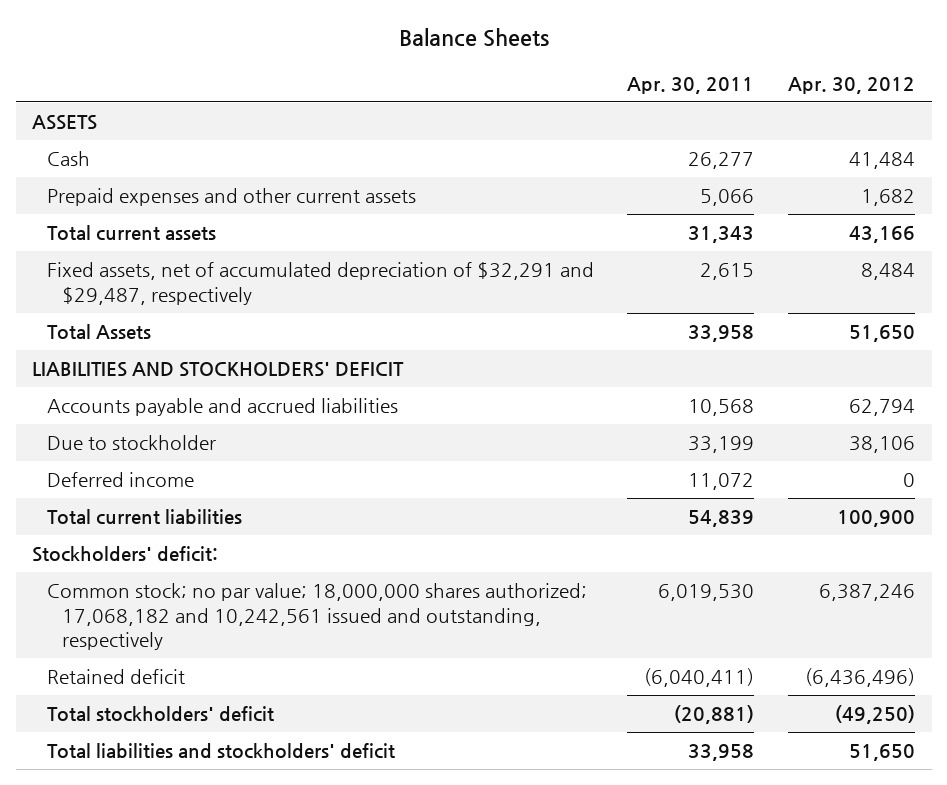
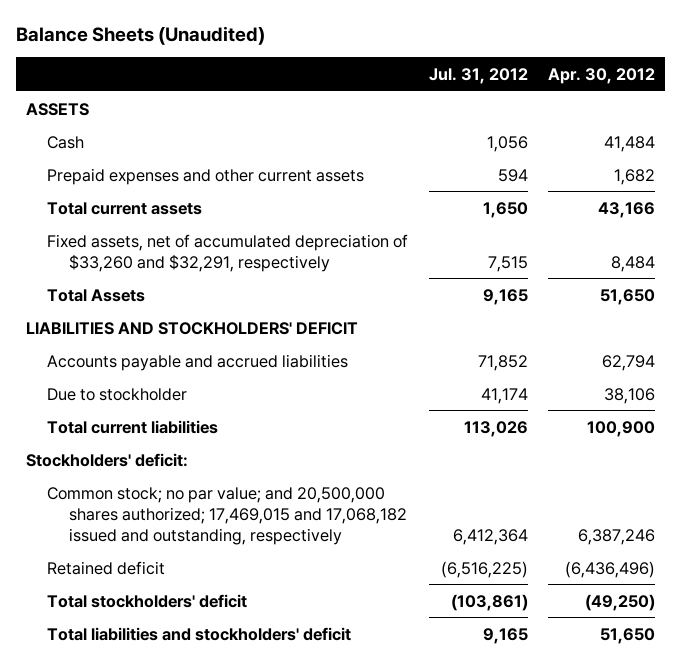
[398,28,549,48] Balance Sheets -> [15,26,265,46] Balance Sheets (Unaudited)
[627,76,755,94] Apr. 30, 2011 -> none
none -> [428,67,528,84] Jul. 31, 2012
[47,262,595,305] Fixed assets, net of accumulated depreciation of $32,291 and $29,487, respectively -> [47,233,409,272] Fixed assets, net of accumulated depreciation of $33,260 and $32,291, respectively
[47,472,195,488] Deferred income -> none
[47,583,588,651] Common stock; no par value; 18,000,000 shares authorized; 17,068,182 and 10,242,561 issued and outstanding, respectively -> [47,486,408,545] Common stock; no par value; and 20,500,000 shares authorized; 17,469,015 and 17,068,182 issued and outstanding, respectively

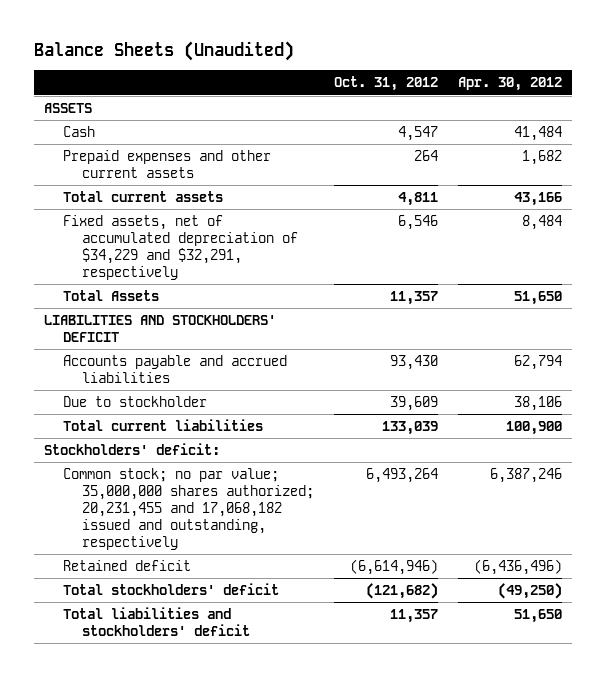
[428,67,528,84] Jul. 31, 2012 -> none
none -> [333,76,438,92] Oct. 31, 2012
[47,233,409,272] Fixed assets, net of accumulated depreciation of $33,260 and $32,291, respectively -> [62,215,298,280] Fixed assets, net of accumulated depreciation of $34,229 and $32,291, respectively
[47,486,408,545] Common stock; no par value; and 20,500,000 shares authorized; 17,469,015 and 17,068,182 issued and outstanding, respectively -> [62,468,314,550] Common stock; no par value; 35,000,000 shares authorized; 20,231,455 and 17,068,182 issued and outstanding, respectively

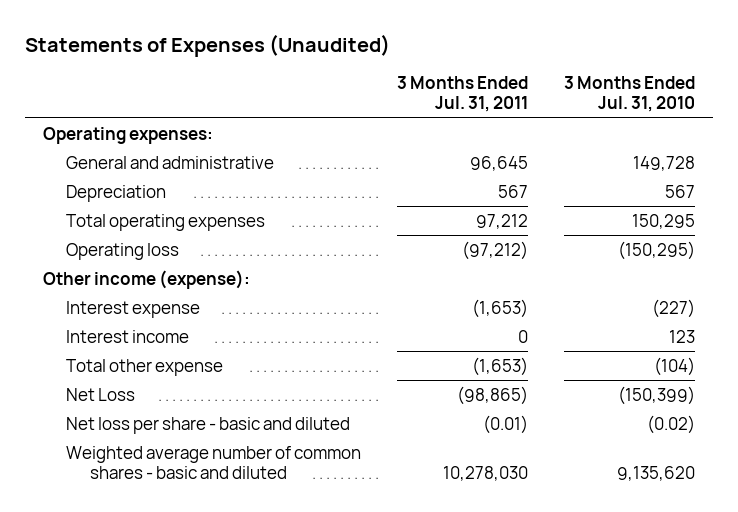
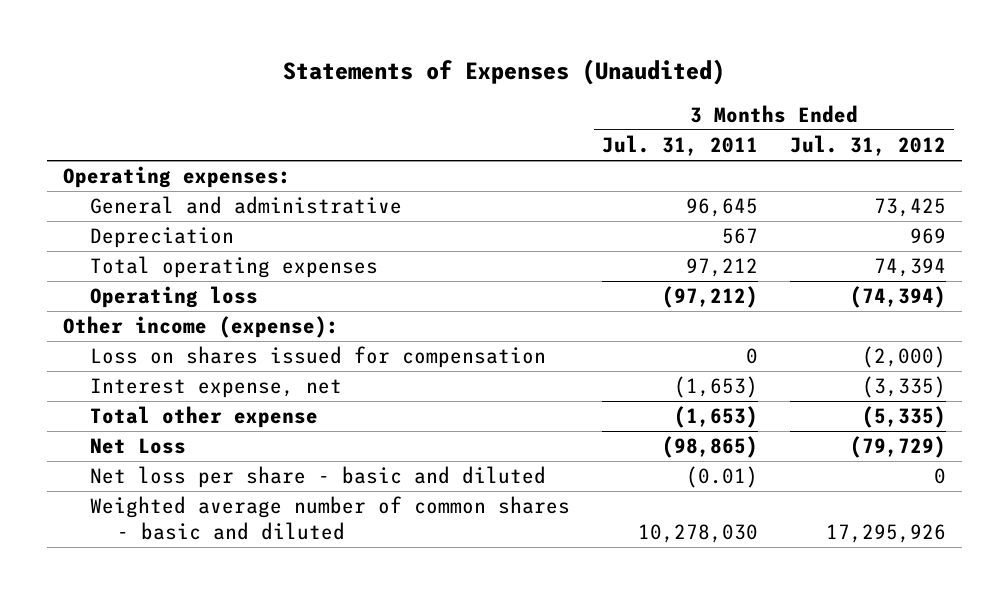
[564,76,696,113] 3 Months Ended Jul. 31, 2010 -> none
none -> [789,135,946,157] Jul. 31, 2012
[66,329,190,343] Interest income -> none
none -> [89,346,546,369] Loss on shares issued for compensation
[66,300,201,318] Interest expense -> [89,378,342,399] Interest expense, net

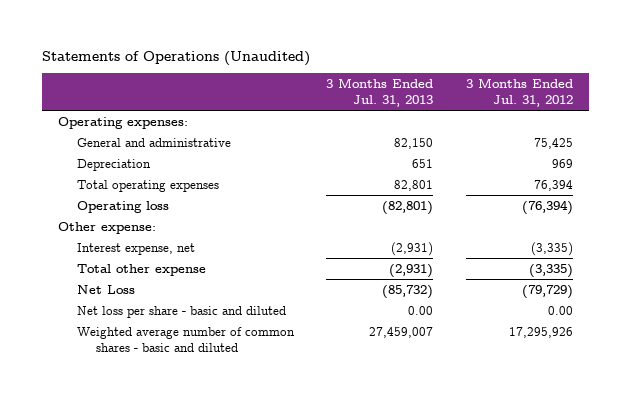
[283,58,726,85] Statements of Expenses (Unaudited) -> [41,50,310,66] Statements of Operations (Unaudited)
[601,135,758,157] Jul. 31, 2011 -> none
none -> [326,77,434,107] 3 Months Ended Jul. 31, 2013
[873,198,946,218] 73,425 -> [533,137,573,149] 75,425
[89,346,546,369] Loss on shares issued for compensation -> none
[873,258,946,278] 74,394 -> [533,179,573,191] 76,394
[849,286,946,309] (74,394) -> [521,199,573,215] (76,394)
[62,316,339,339] Other income (expense): -> [57,221,156,234] Other expense:
[861,406,946,429] (5,335) -> [528,263,573,278] (3,335)
[933,468,946,485] 0 -> [547,305,573,315] 0.00

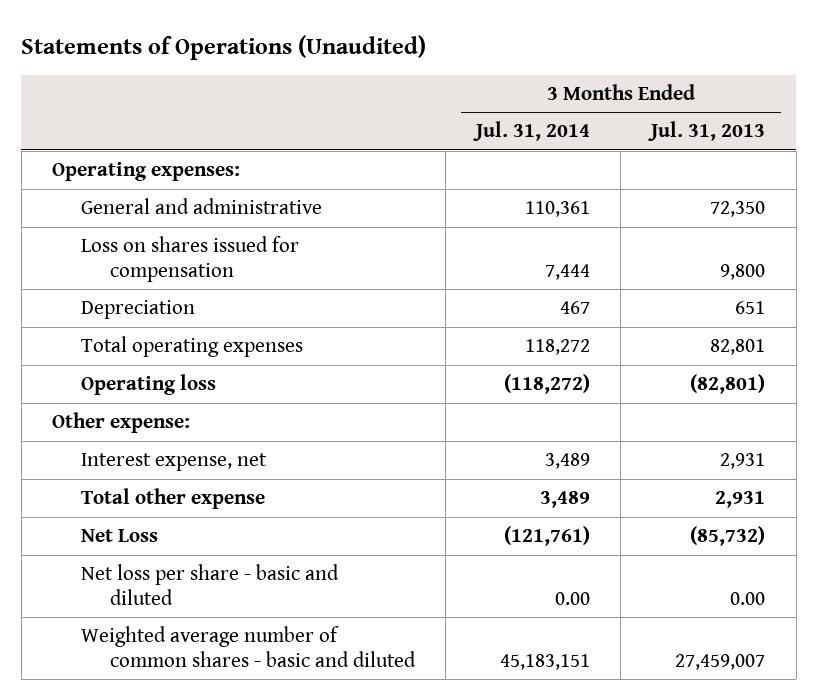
[465,77,573,107] 3 Months Ended Jul. 31, 2012 -> none
none -> [473,121,591,142] Jul. 31, 2014
[394,137,434,149] 82,150 -> [710,201,766,218] 72,350
none -> [80,236,299,282] Loss on shares issued for compensation
[391,241,434,256] (2,931) -> [720,453,766,470] 2,931
[389,263,434,278] (2,931) -> [715,491,766,509] 2,931

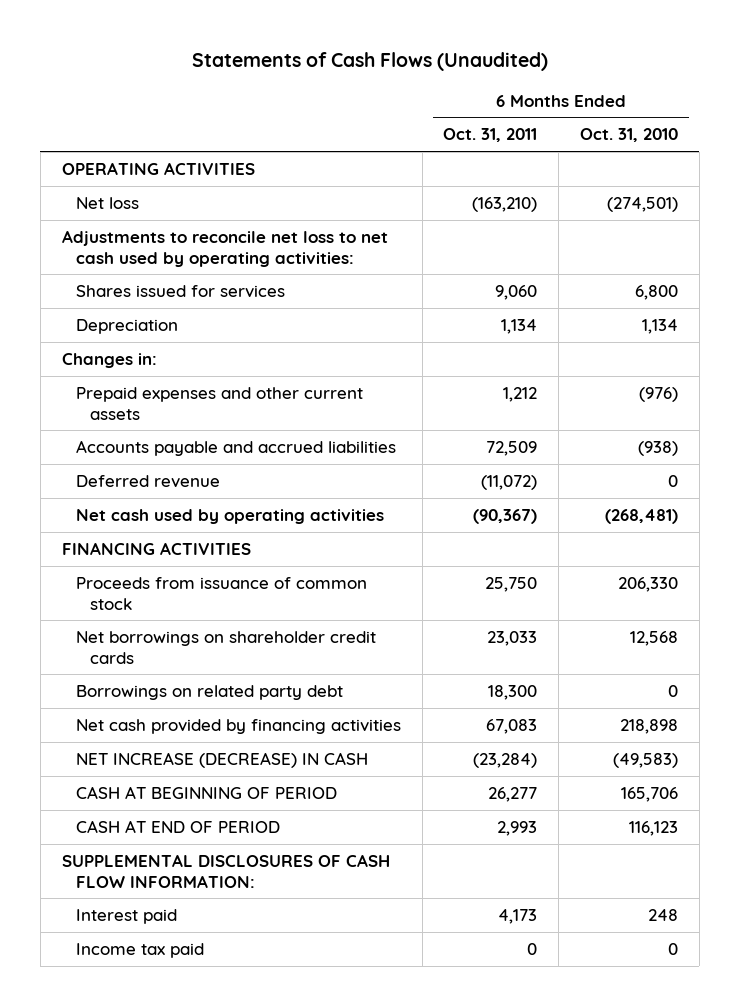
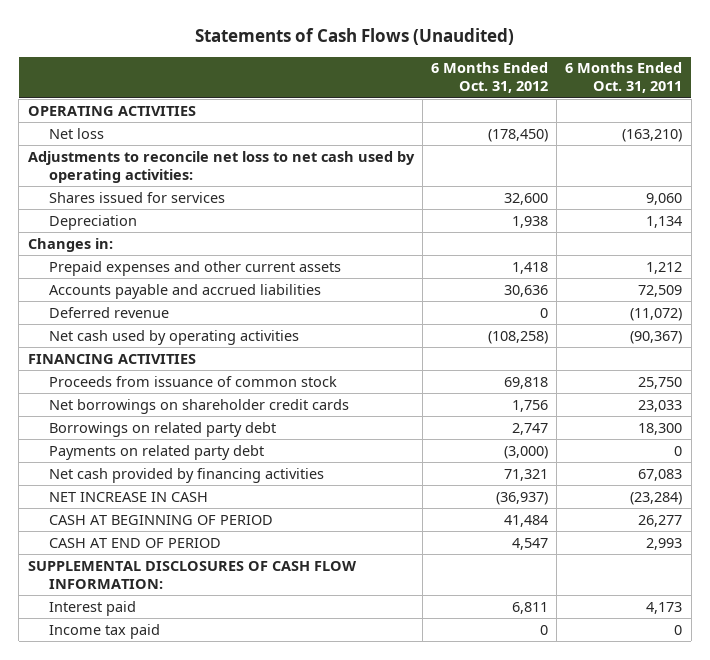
[579,128,678,143] Oct. 31, 2010 -> none
none -> [430,62,548,94] 6 Months Ended Oct. 31, 2012
none -> [49,444,265,460] Payments on related party debt
[75,751,368,768] NET INCREASE (DECREASE) IN CASH -> [49,491,209,502] NET INCREASE IN CASH

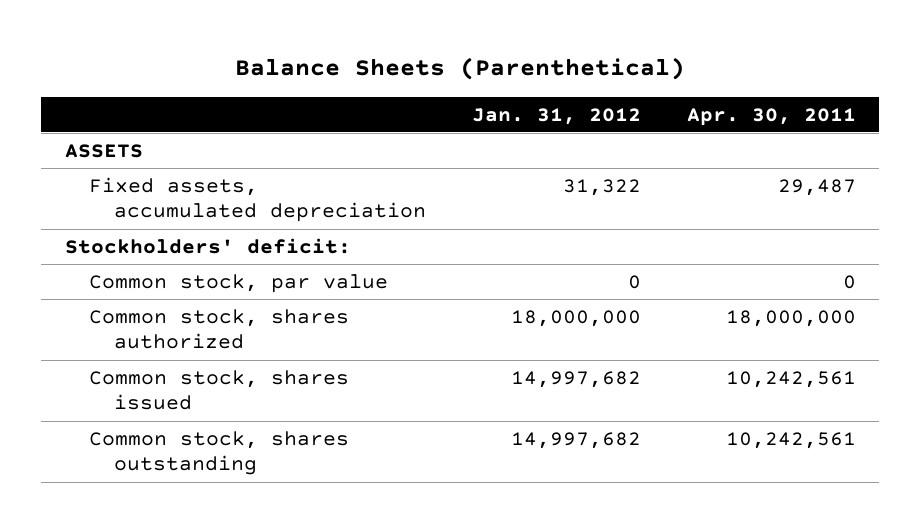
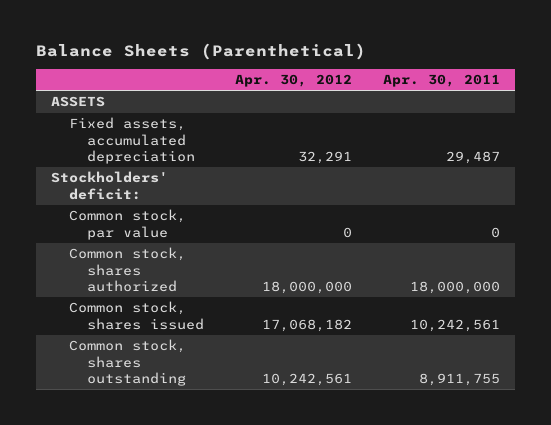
[471,107,641,125] Jan. 31, 2012 -> none
none -> [234,74,352,88] Apr. 30, 2012
[725,431,856,449] 10,242,561 -> [418,373,500,387] 8,911,755

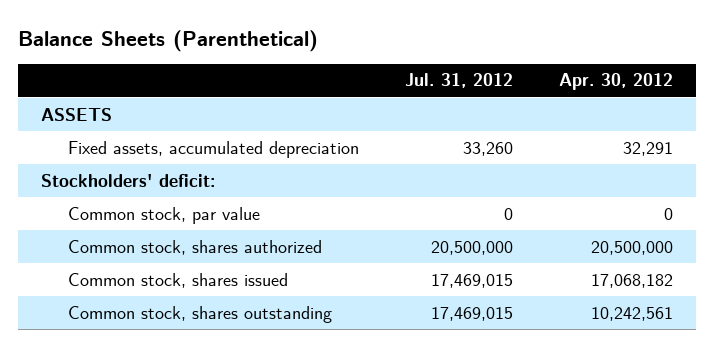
[382,74,500,88] Apr. 30, 2011 -> none
none -> [404,73,513,89] Jul. 31, 2012
[261,281,352,295] 18,000,000 -> [591,240,674,255] 20,500,000

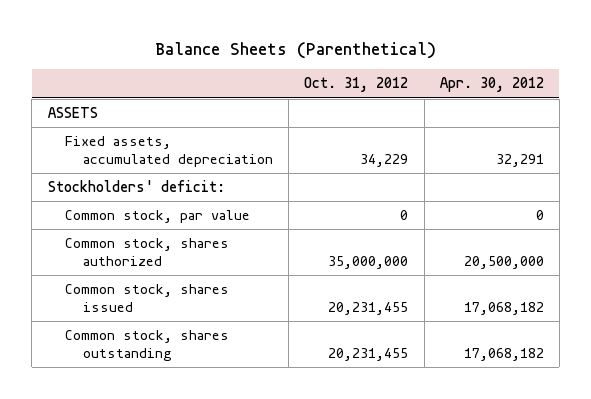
[404,73,513,89] Jul. 31, 2012 -> none
none -> [304,77,409,93] Oct. 31, 2012
[591,306,674,321] 10,242,561 -> [463,347,544,361] 17,068,182

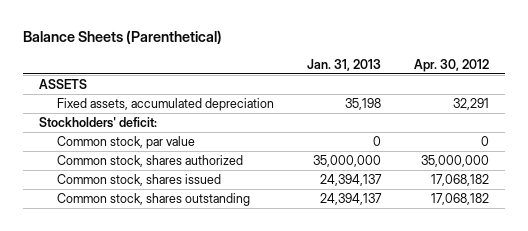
[304,77,409,93] Oct. 31, 2012 -> none
none -> [306,58,381,71] Jan. 31, 2013
[463,255,544,269] 20,500,000 -> [420,155,489,168] 35,000,000

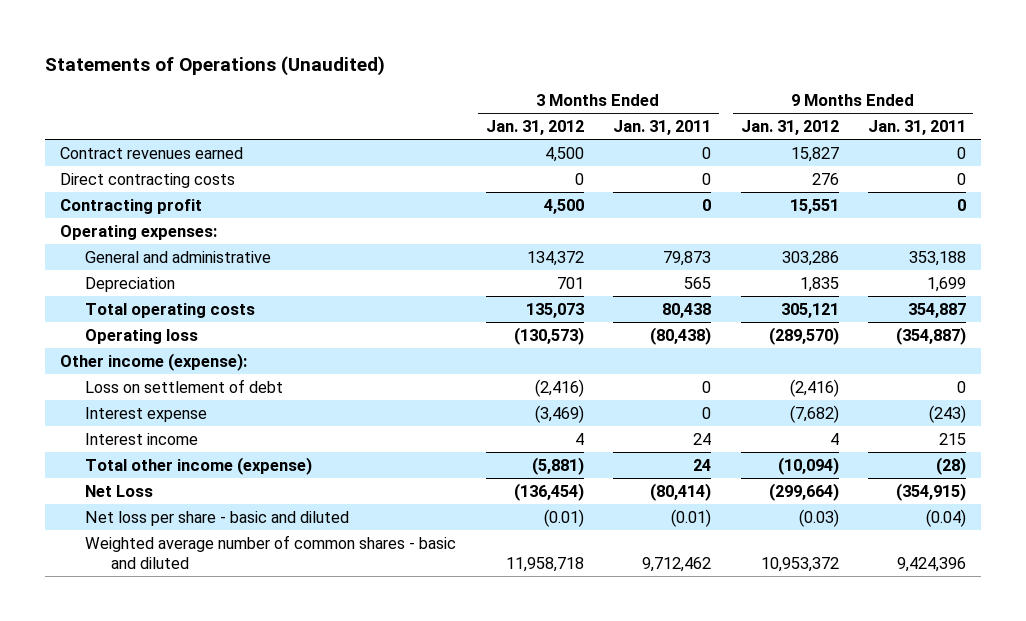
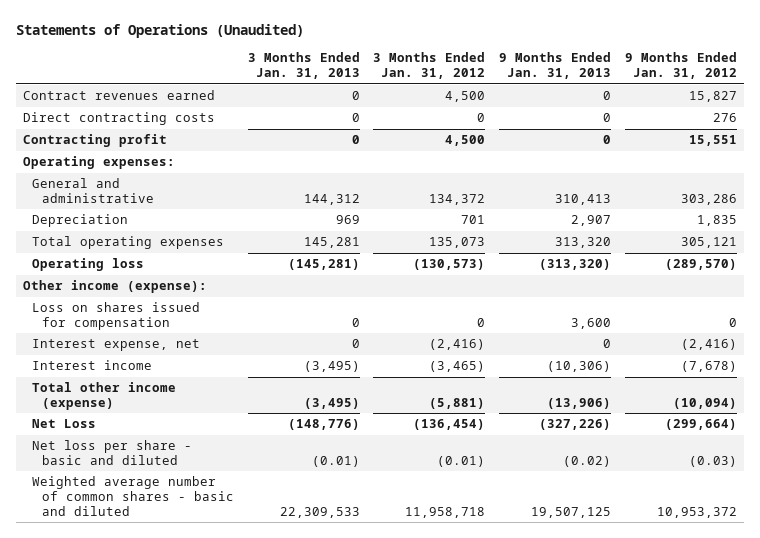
[613,120,712,136] Jan. 31, 2011 -> none
[868,120,967,136] Jan. 31, 2011 -> none
none -> [247,52,360,80] 3 Months Ended Jan. 31, 2013
none -> [499,52,612,80] 9 Months Ended Jan. 31, 2013
[85,302,256,318] Total operating costs -> [32,236,225,250] Total operating expenses
[85,378,284,393] Loss on settlement of debt -> none
none -> [32,302,201,331] Loss on shares issued for compensation
[85,406,208,422] Interest expense -> [32,339,201,352] Interest expense, net
[534,404,584,423] (3,469) -> [429,339,486,351] (2,416)
[789,404,839,423] (7,682) -> [681,339,738,351] (2,416)
[574,432,584,445] 4 -> [429,361,486,373] (3,465)
[829,432,839,445] 4 -> [681,361,738,373] (7,678)

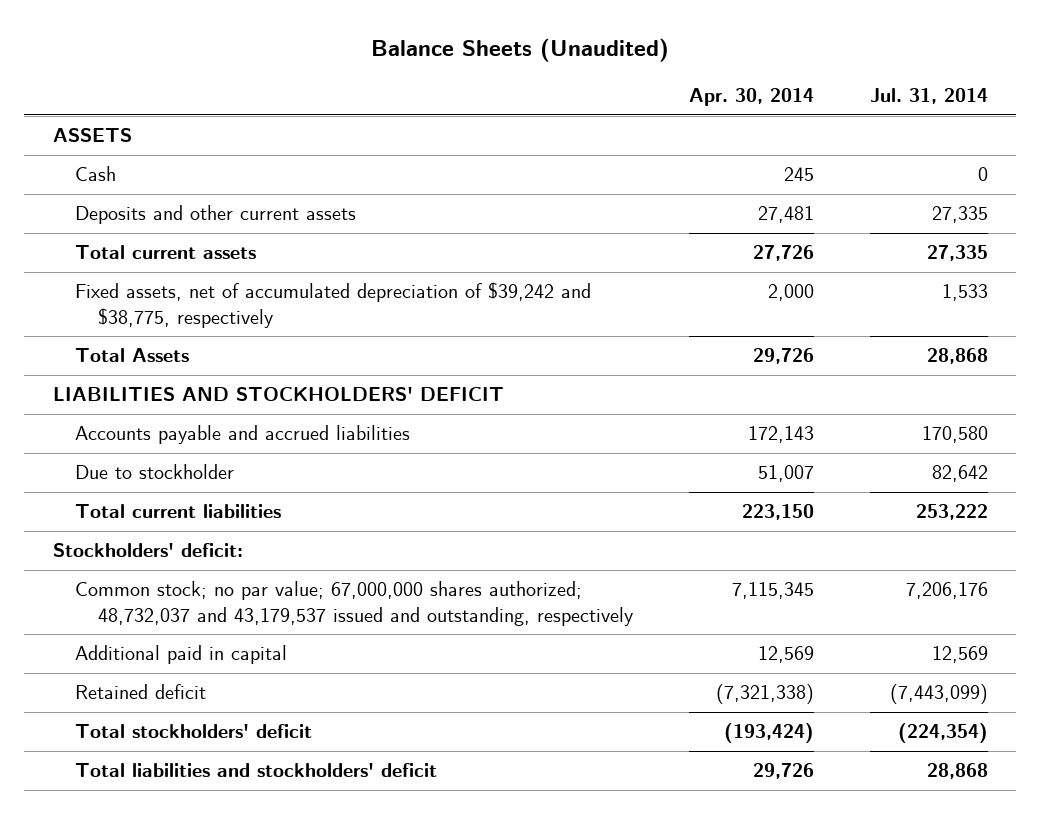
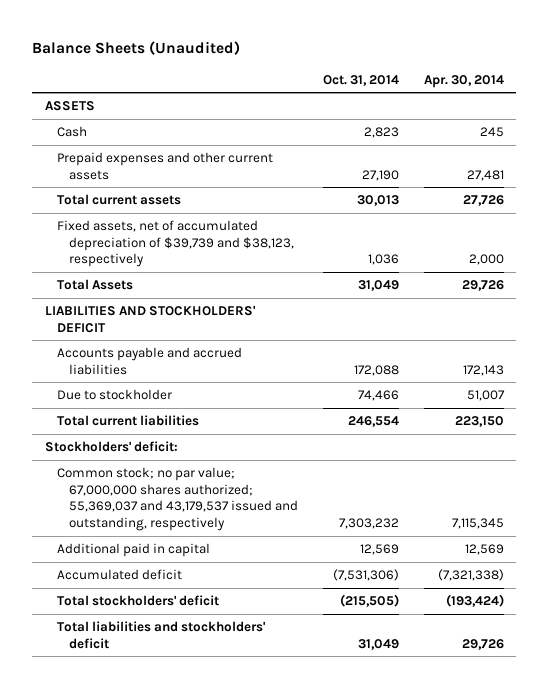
[869,88,988,105] Jul. 31, 2014 -> none
none -> [322,74,399,86] Oct. 31, 2014
[75,205,357,225] Deposits and other current assets -> [56,152,273,180] Prepaid expenses and other current assets
[75,282,592,328] Fixed assets, net of accumulated depreciation of $39,242 and $38,775, respectively -> [56,220,295,268] Fixed assets, net of accumulated depreciation of $39,739 and $38,123, respectively
[75,581,633,626] Common stock; no par value; 67,000,000 shares authorized; 48,732,037 and 43,179,537 issued and outstanding, respectively -> [56,467,299,532] Common stock; no par value; 67,000,000 shares authorized; 55,369,037 and 43,179,537 issued and outstanding, respectively
[75,684,207,700] Retained deficit -> [56,569,182,581] Accumulated deficit

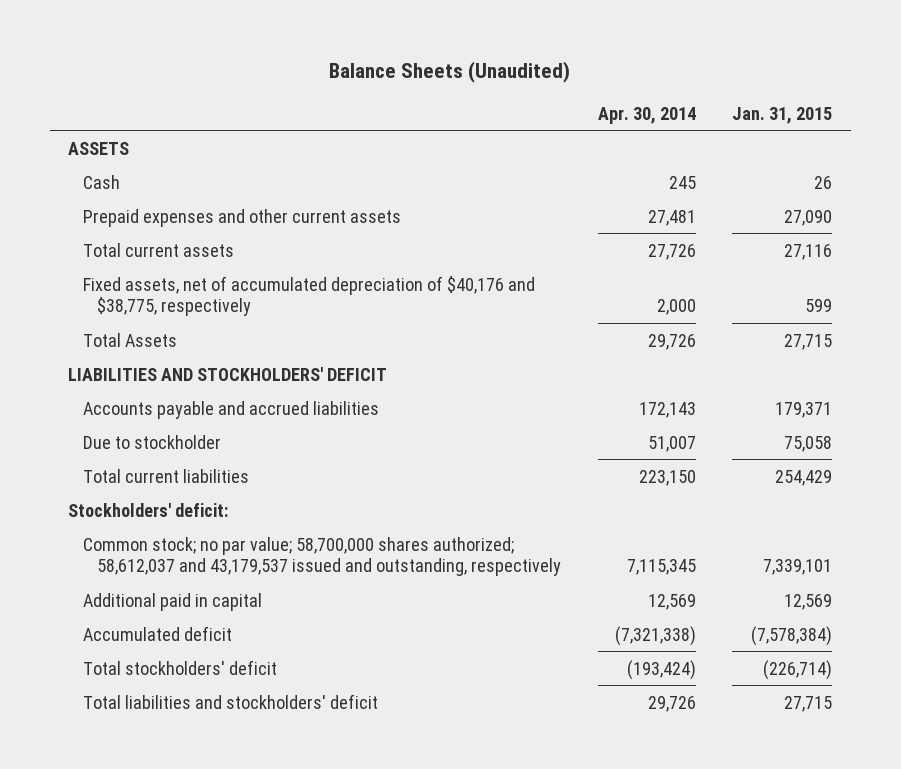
[322,74,399,86] Oct. 31, 2014 -> none
none -> [732,106,833,124] Jan. 31, 2015
[56,220,295,268] Fixed assets, net of accumulated depreciation of $39,739 and $38,123, respectively -> [82,275,535,317] Fixed assets, net of accumulated depreciation of $40,176 and $38,775, respectively
[56,467,299,532] Common stock; no par value; 67,000,000 shares authorized; 55,369,037 and 43,179,537 issued and outstanding, respectively -> [82,536,561,577] Common stock; no par value; 58,700,000 shares authorized; 58,612,037 and 43,179,537 issued and outstanding, respectively

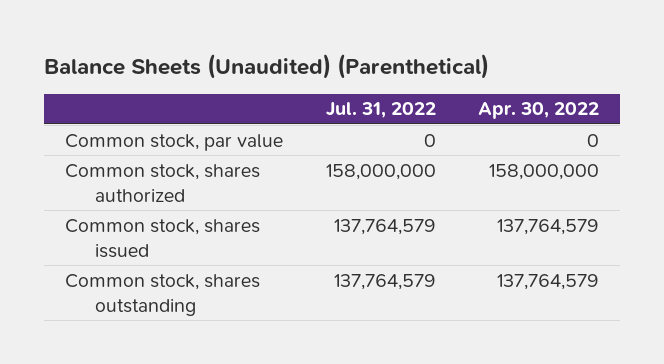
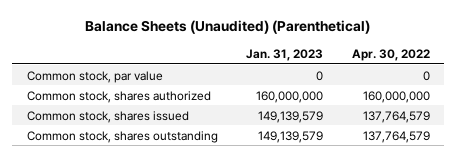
[325,102,436,119] Jul. 31, 2022 -> none
none -> [246,48,324,61] Jan. 31, 2023
[488,163,599,180] 158,000,000 -> [362,90,430,103] 160,000,000

